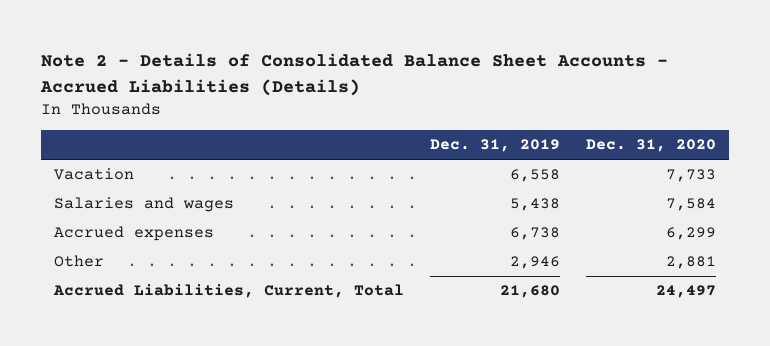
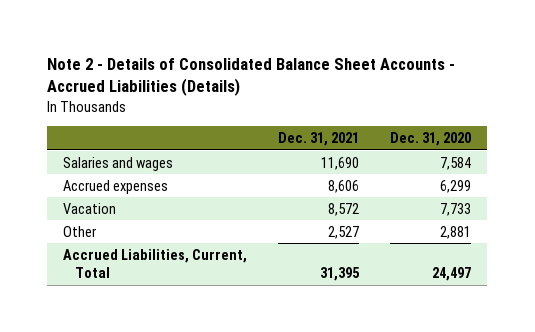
[430,139,561,153] Dec. 31, 2019 -> none
none -> [278,132,360,147] Dec. 31, 2021
[54,168,135,181] Vacation -> [63,202,117,214] Vacation

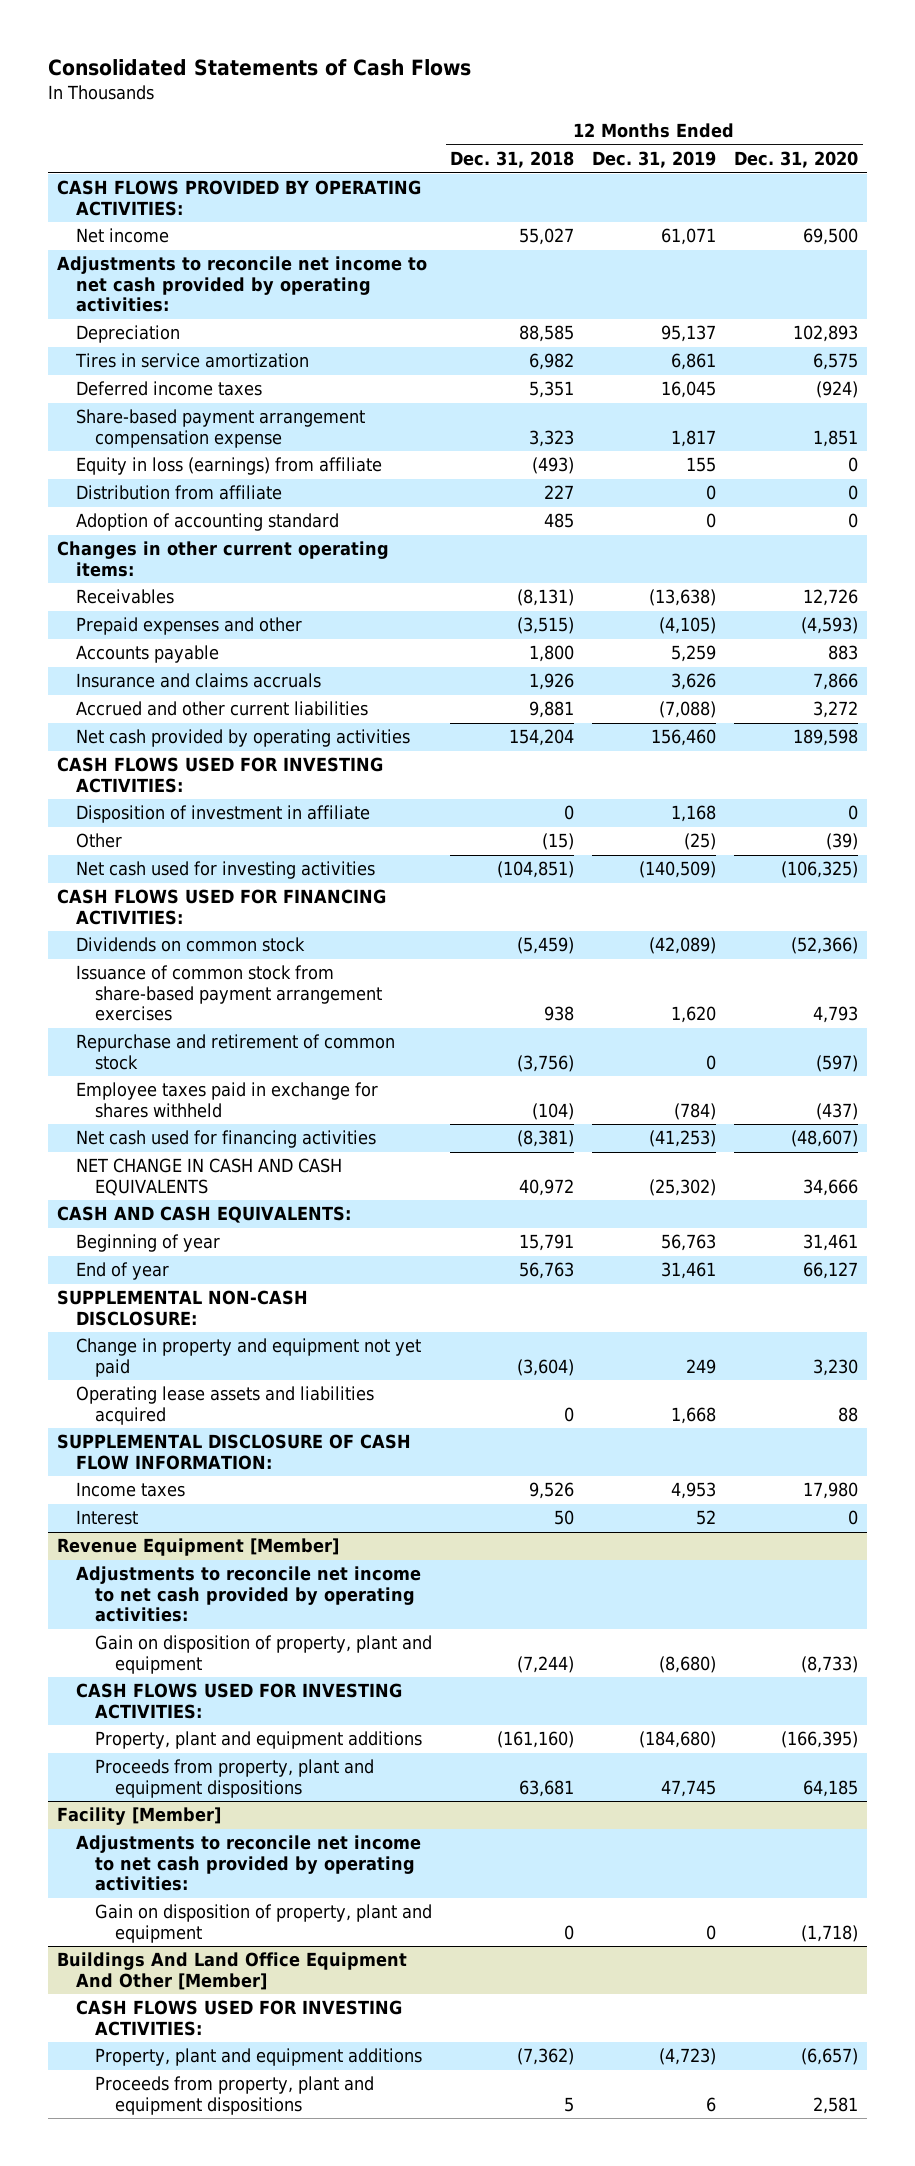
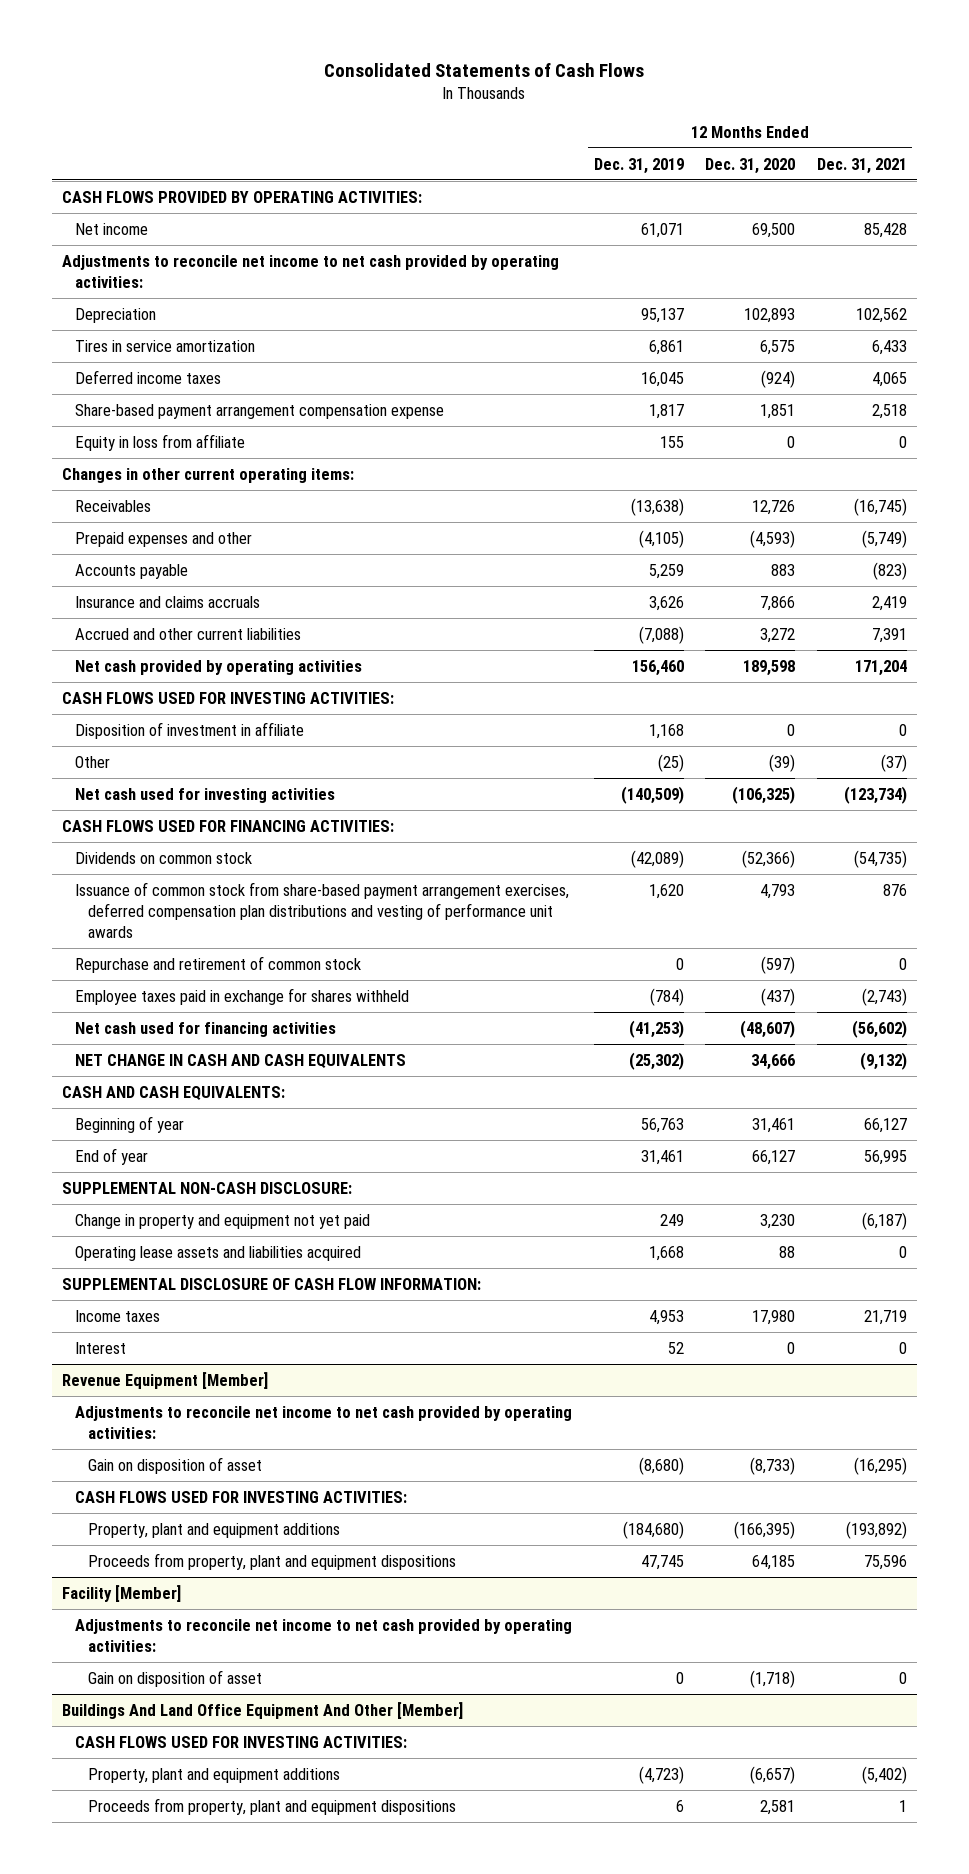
[450,151,575,169] Dec. 31, 2018 -> none
none -> [816,157,907,174] Dec. 31, 2021
[75,485,282,501] Distribution from affiliate -> none
[75,513,339,532] Adoption of accounting standard -> none
[75,457,382,476] Equity in loss (earnings) from affiliate -> [75,433,246,451] Equity in loss from affiliate
[75,965,383,1022] Issuance of common stock from share-based payment arrangement exercises -> [75,881,570,939] Issuance of common stock from share-based payment arrangement exercises, deferred compensation plan distributions and vesting of performance unit awards
[95,1635,433,1674] Gain on disposition of property, plant and equipment -> [88,1456,263,1474] Gain on disposition of asset
[95,1904,433,1943] Gain on disposition of property, plant and equipment -> [88,1669,263,1687] Gain on disposition of asset

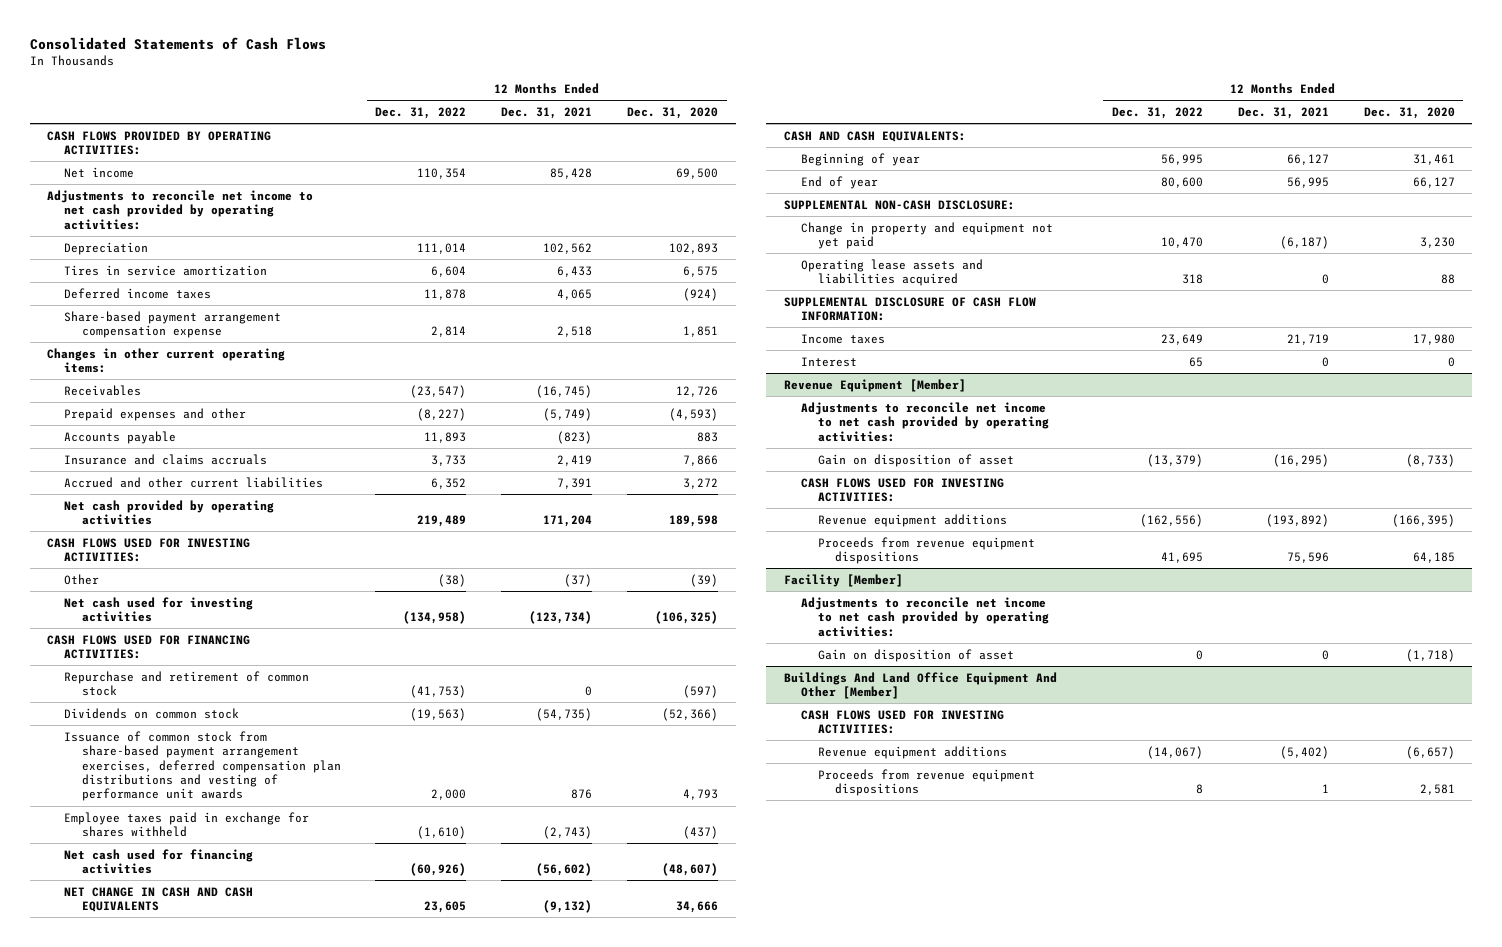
[593,157,684,174] Dec. 31, 2019 -> none
none -> [375,106,467,119] Dec. 31, 2022
[75,433,246,451] Equity in loss from affiliate -> none
[75,721,305,739] Disposition of investment in affiliate -> none
[75,955,362,973] Repurchase and retirement of common stock -> [64,670,310,697] Repurchase and retirement of common stock
[88,1522,341,1538] Property, plant and equipment additions -> [817,513,1007,527] Revenue equipment additions
[88,1552,457,1570] Proceeds from property, plant and equipment dispositions -> [817,536,1035,565] Proceeds from revenue equipment dispositions
[88,1767,341,1783] Property, plant and equipment additions -> [817,745,1007,759] Revenue equipment additions
[88,1797,457,1815] Proceeds from property, plant and equipment dispositions -> [817,768,1035,797] Proceeds from revenue equipment dispositions

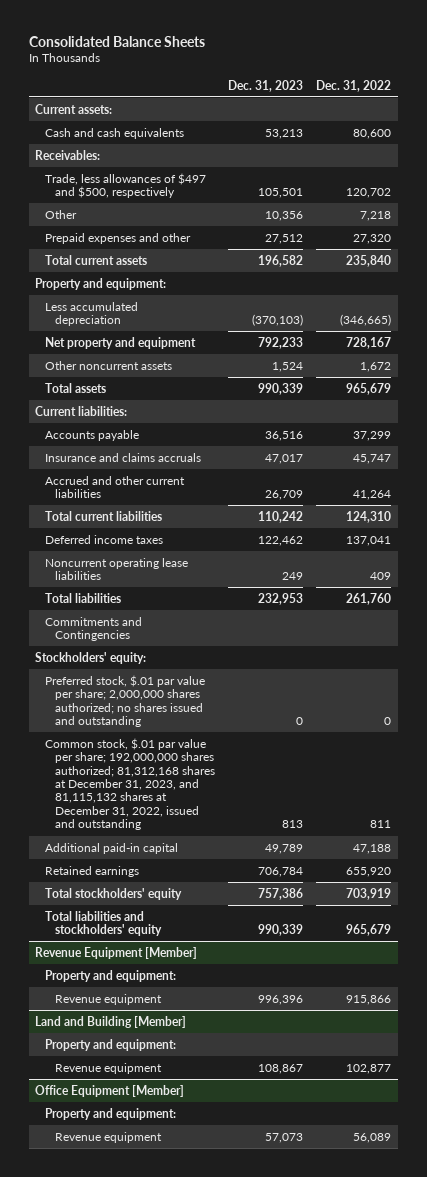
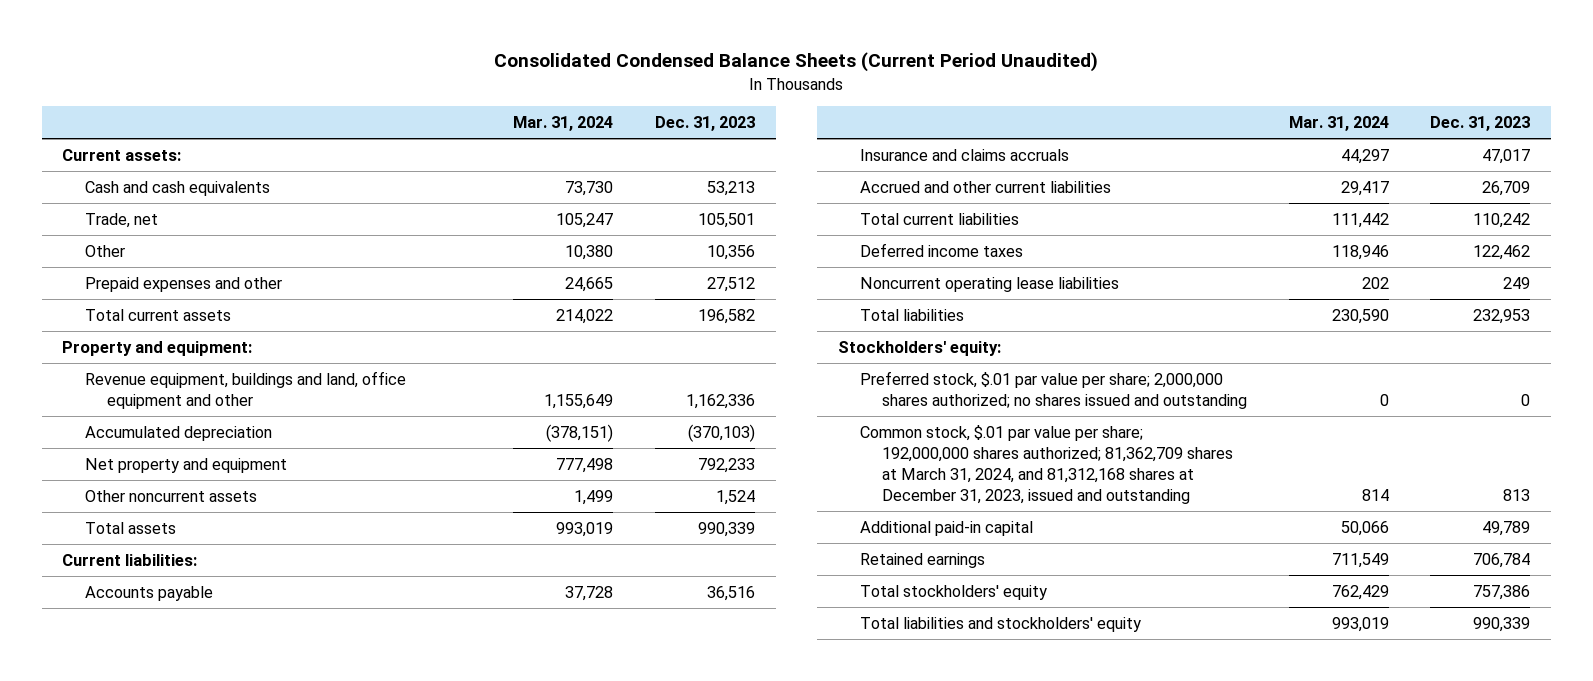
[28,35,205,47] Consolidated Balance Sheets -> [494,52,1099,73] Consolidated Condensed Balance Sheets (Current Period Unaudited)
[316,79,392,92] Dec. 31, 2022 -> none
none -> [513,116,614,132] Mar. 31, 2024
[35,149,101,160] Receivables: -> none
[45,172,207,199] Trade, less allowances of $497 and $500, respectively -> [84,212,158,228] Trade, net
none -> [84,370,406,409] Revenue equipment, buildings and land, office equipment and other
[45,301,139,327] Less accumulated depreciation -> [84,425,272,441] Accumulated depreciation
[45,616,143,642] Commitments and Contingencies -> none
[45,737,216,831] Common stock, $.01 par value per share; 192,000,000 shares authorized; 81,312,168 shares at December 31, 2023, and 81,115,132 shares at December 31, 2022, issued and outstanding -> [860,424,1234,505] Common stock, $.01 par value per share; 192,000,000 shares authorized; 81,362,709 shares at March 31, 2024, and 81,312,168 shares at December 31, 2023, issued and outstanding
[35,946,198,959] Revenue Equipment [Member] -> none
[45,969,177,982] Property and equipment: -> none
[55,993,163,1005] Revenue equipment -> none
[35,1015,187,1028] Land and Building [Member] -> none
[45,1038,177,1051] Property and equipment: -> none
[55,1062,163,1074] Revenue equipment -> none
[35,1084,185,1097] Office Equipment [Member] -> none
[45,1107,177,1120] Property and equipment: -> none
[55,1131,163,1143] Revenue equipment -> none

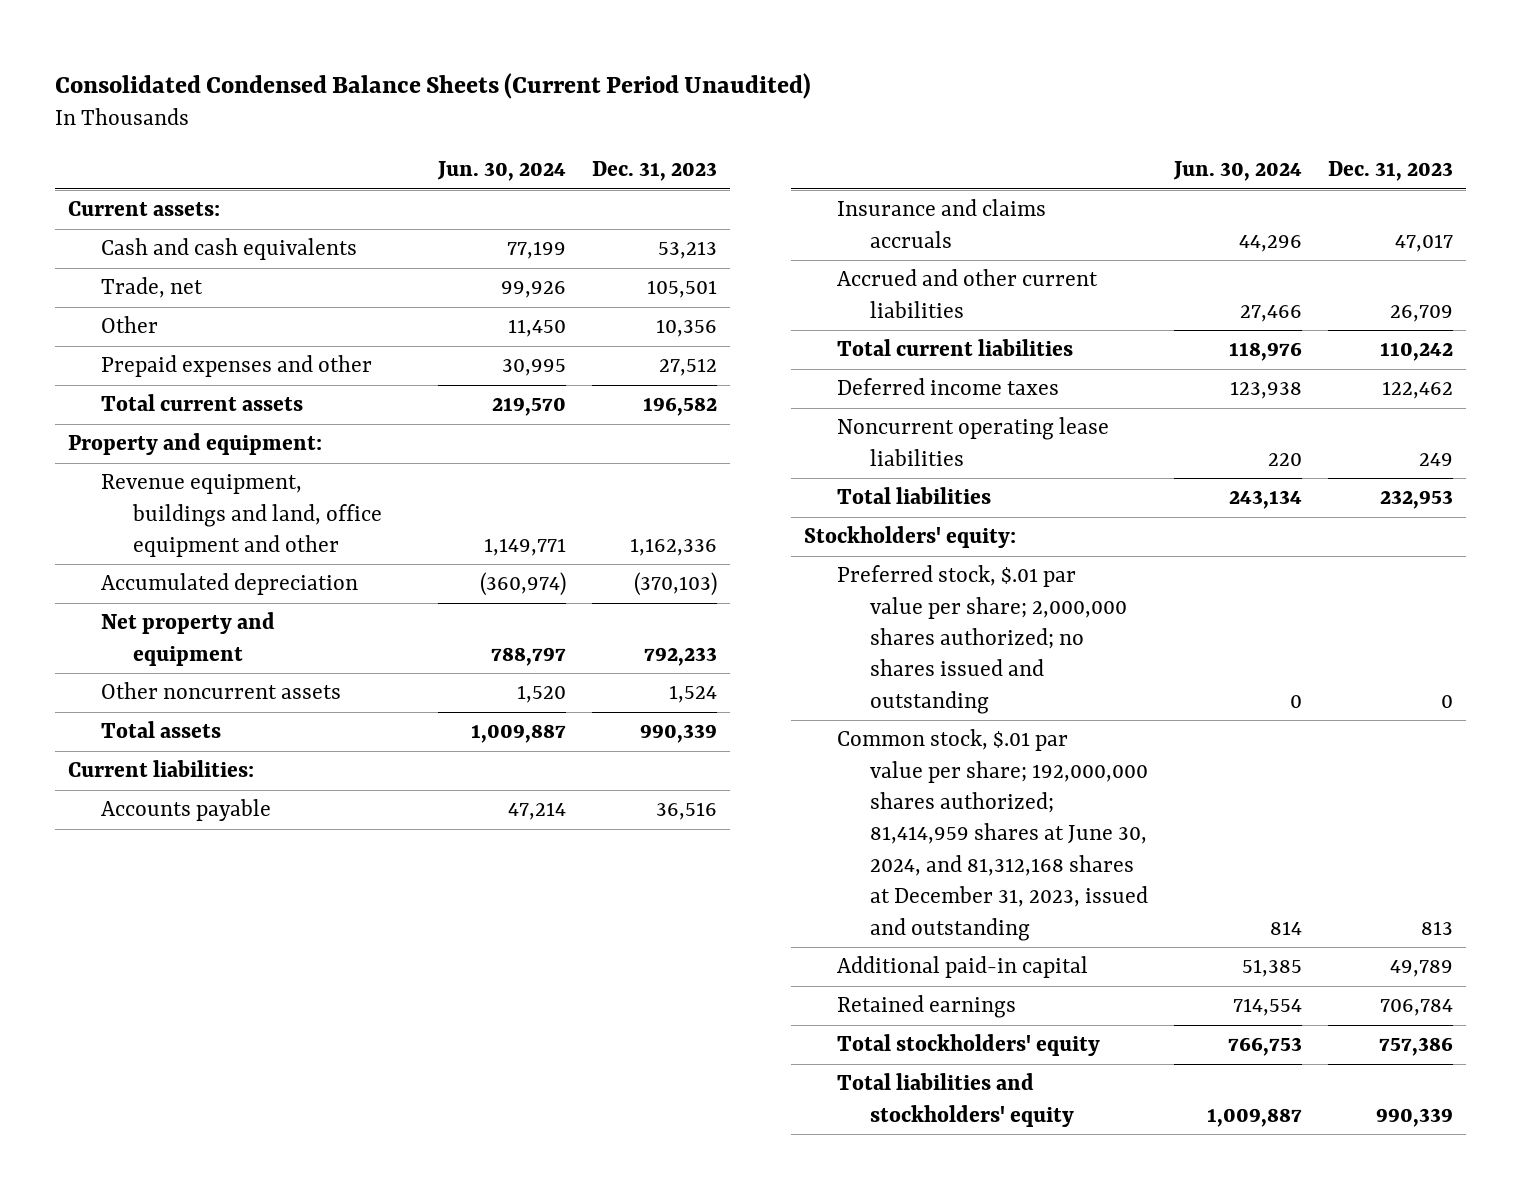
[513,116,614,132] Mar. 31, 2024 -> none
none -> [436,161,566,182] Jun. 30, 2024
[860,424,1234,505] Common stock, $.01 par value per share; 192,000,000 shares authorized; 81,362,709 shares at March 31, 2024, and 81,312,168 shares at December 31, 2023, issued and outstanding -> [836,729,1148,941] Common stock, $.01 par value per share; 192,000,000 shares authorized; 81,414,959 shares at June 30, 2024, and 81,312,168 shares at December 31, 2023, issued and outstanding

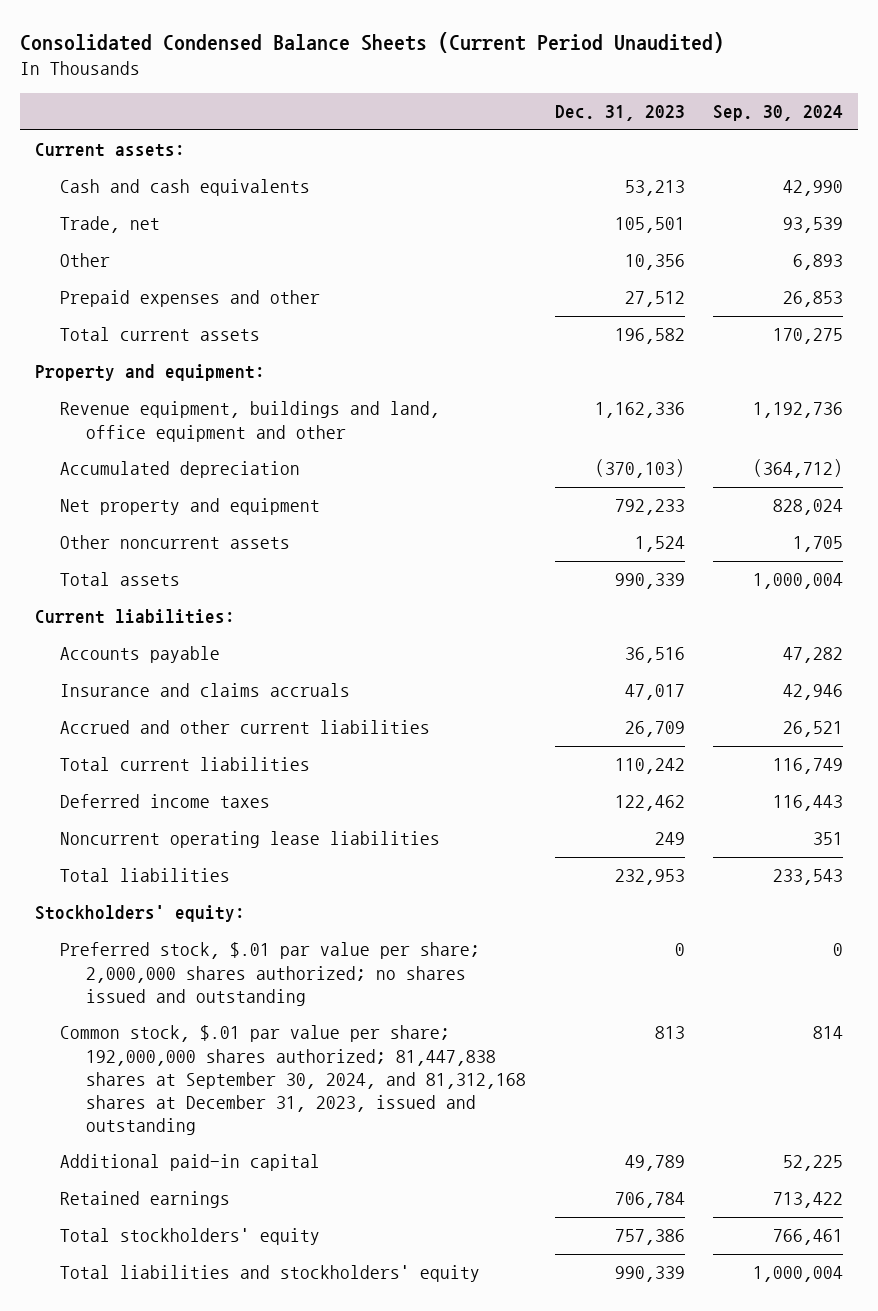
[436,161,566,182] Jun. 30, 2024 -> none
none -> [713,105,844,122] Sep. 30, 2024
[836,729,1148,941] Common stock, $.01 par value per share; 192,000,000 shares authorized; 81,414,959 shares at June 30, 2024, and 81,312,168 shares at December 31, 2023, issued and outstanding -> [60,1025,527,1135] Common stock, $.01 par value per share; 192,000,000 shares authorized; 81,447,838 shares at September 30, 2024, and 81,312,168 shares at December 31, 2023, issued and outstanding

